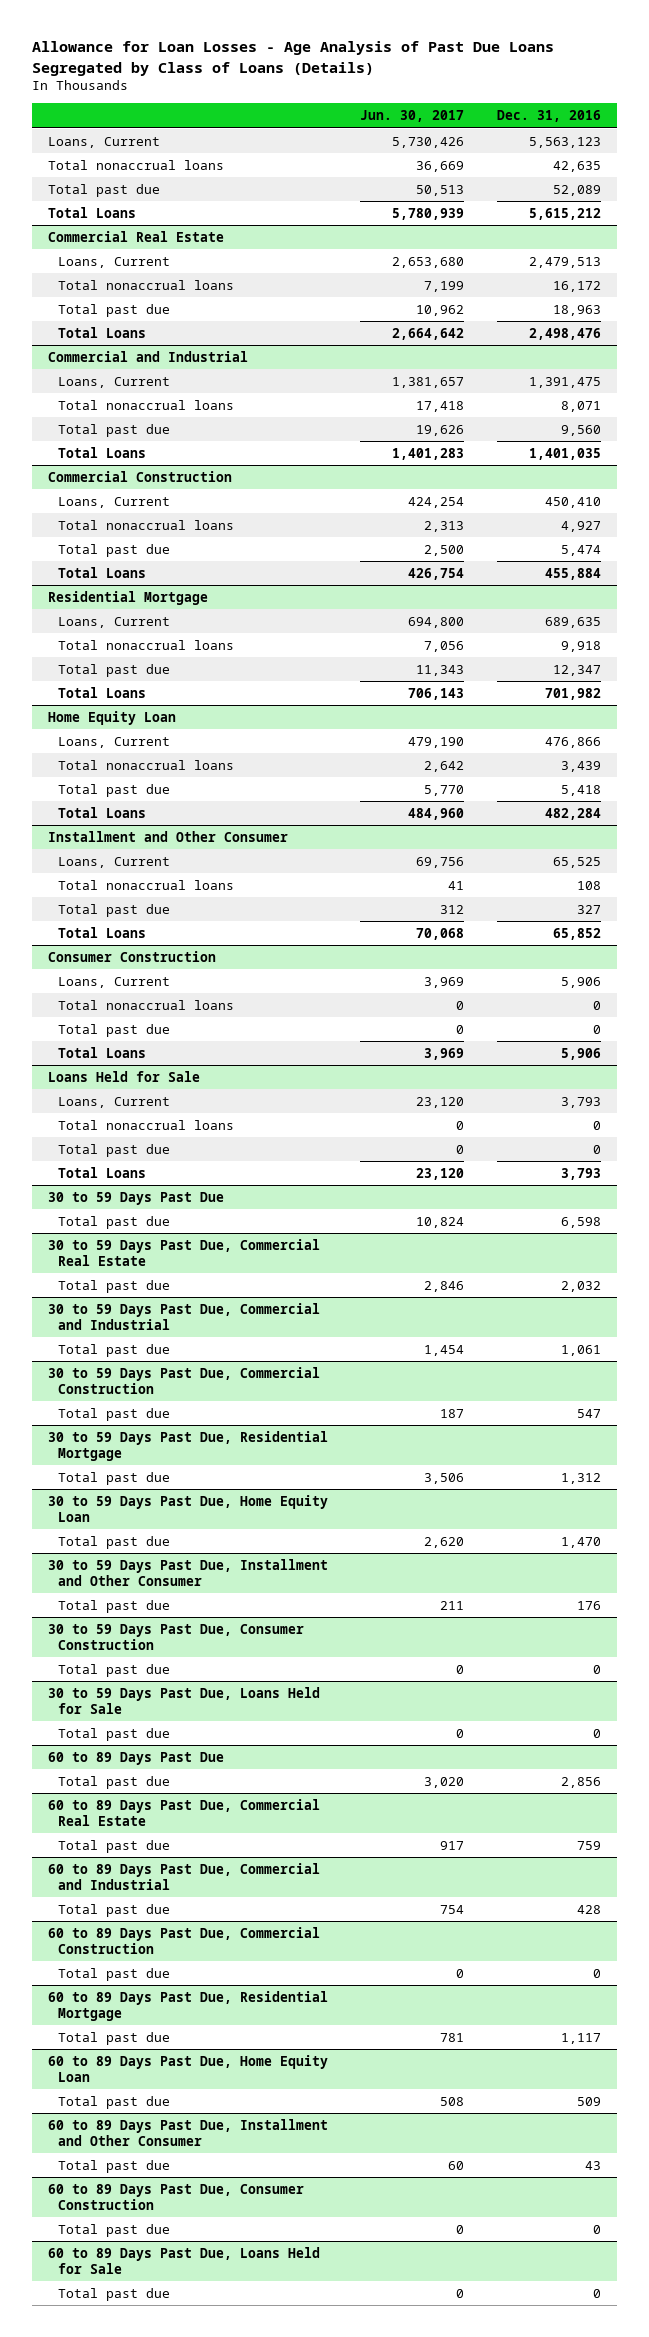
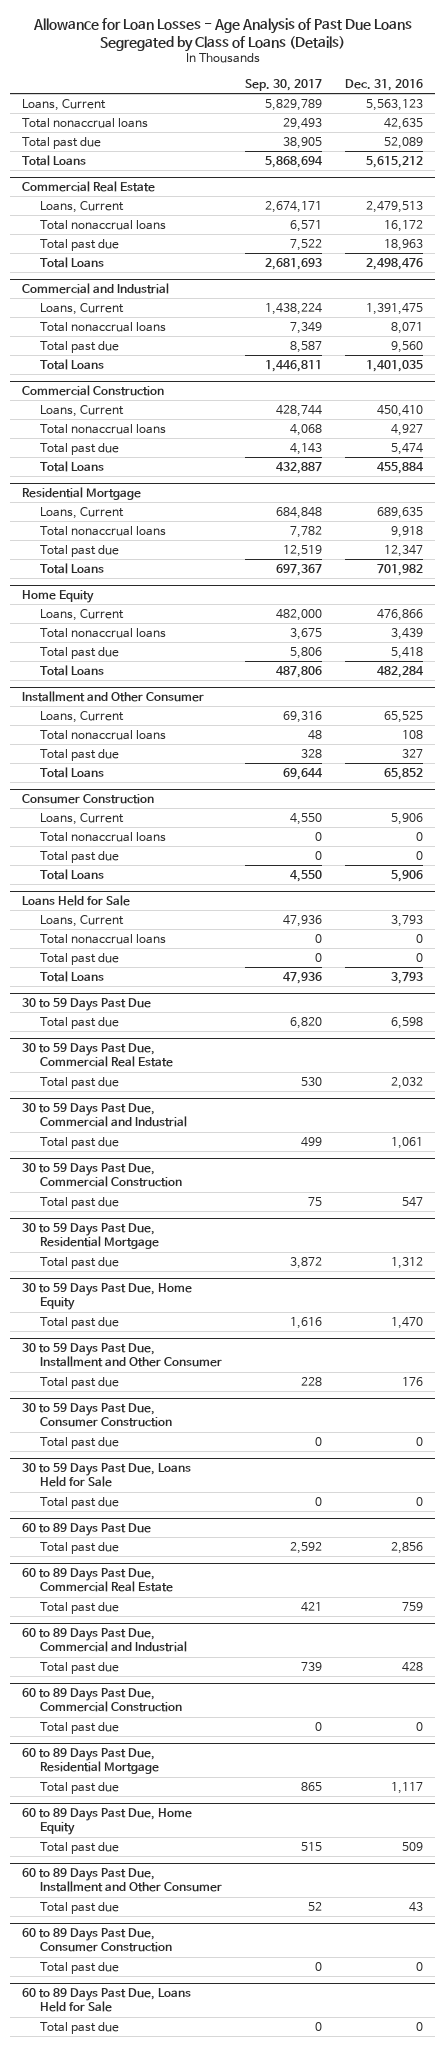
[360,110,465,123] Jun. 30, 2017 -> none
none -> [245,79,323,92] Sep. 30, 2017
[48,710,177,725] Home Equity Loan -> [21,589,94,603] Home Equity
[48,1494,329,1522] 30 to 59 Days Past Due, Home Equity Loan -> [21,1282,192,1311] 30 to 59 Days Past Due, Home Equity
[48,2054,329,2082] 60 to 89 Days Past Due, Home Equity Loan -> [21,1807,192,1836] 60 to 89 Days Past Due, Home Equity

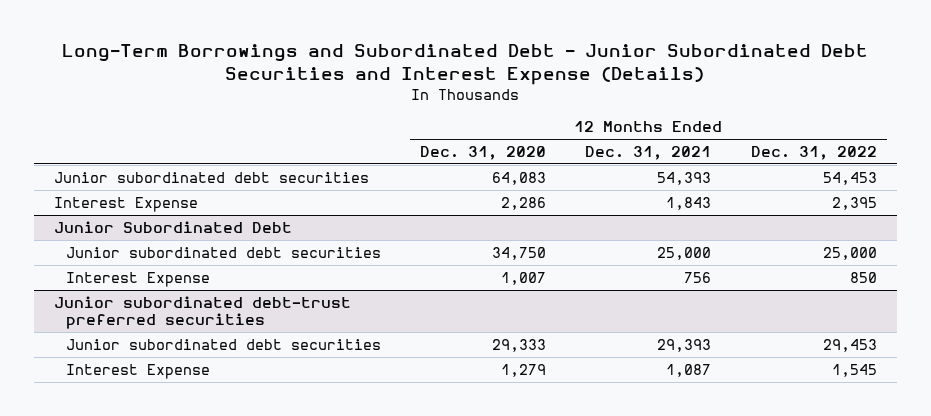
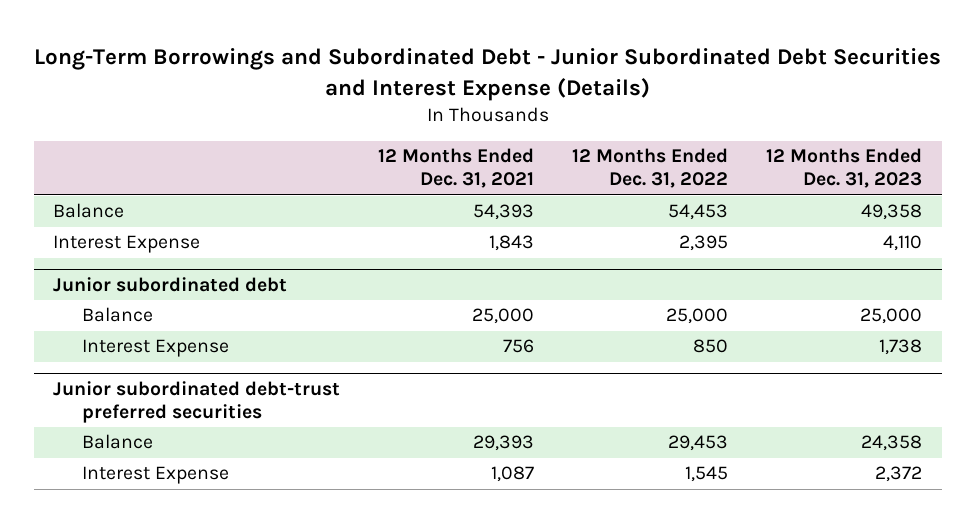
[420,146,547,161] Dec. 31, 2020 -> none
none -> [766,148,923,189] 12 Months Ended Dec. 31, 2023
[53,171,369,183] Junior subordinated debt securities -> [52,203,124,219] Balance
[53,220,292,233] Junior Subordinated Debt -> [52,277,287,293] Junior subordinated debt
[65,246,381,258] Junior subordinated debt securities -> [82,307,154,323] Balance
[65,338,381,350] Junior subordinated debt securities -> [82,434,154,450] Balance

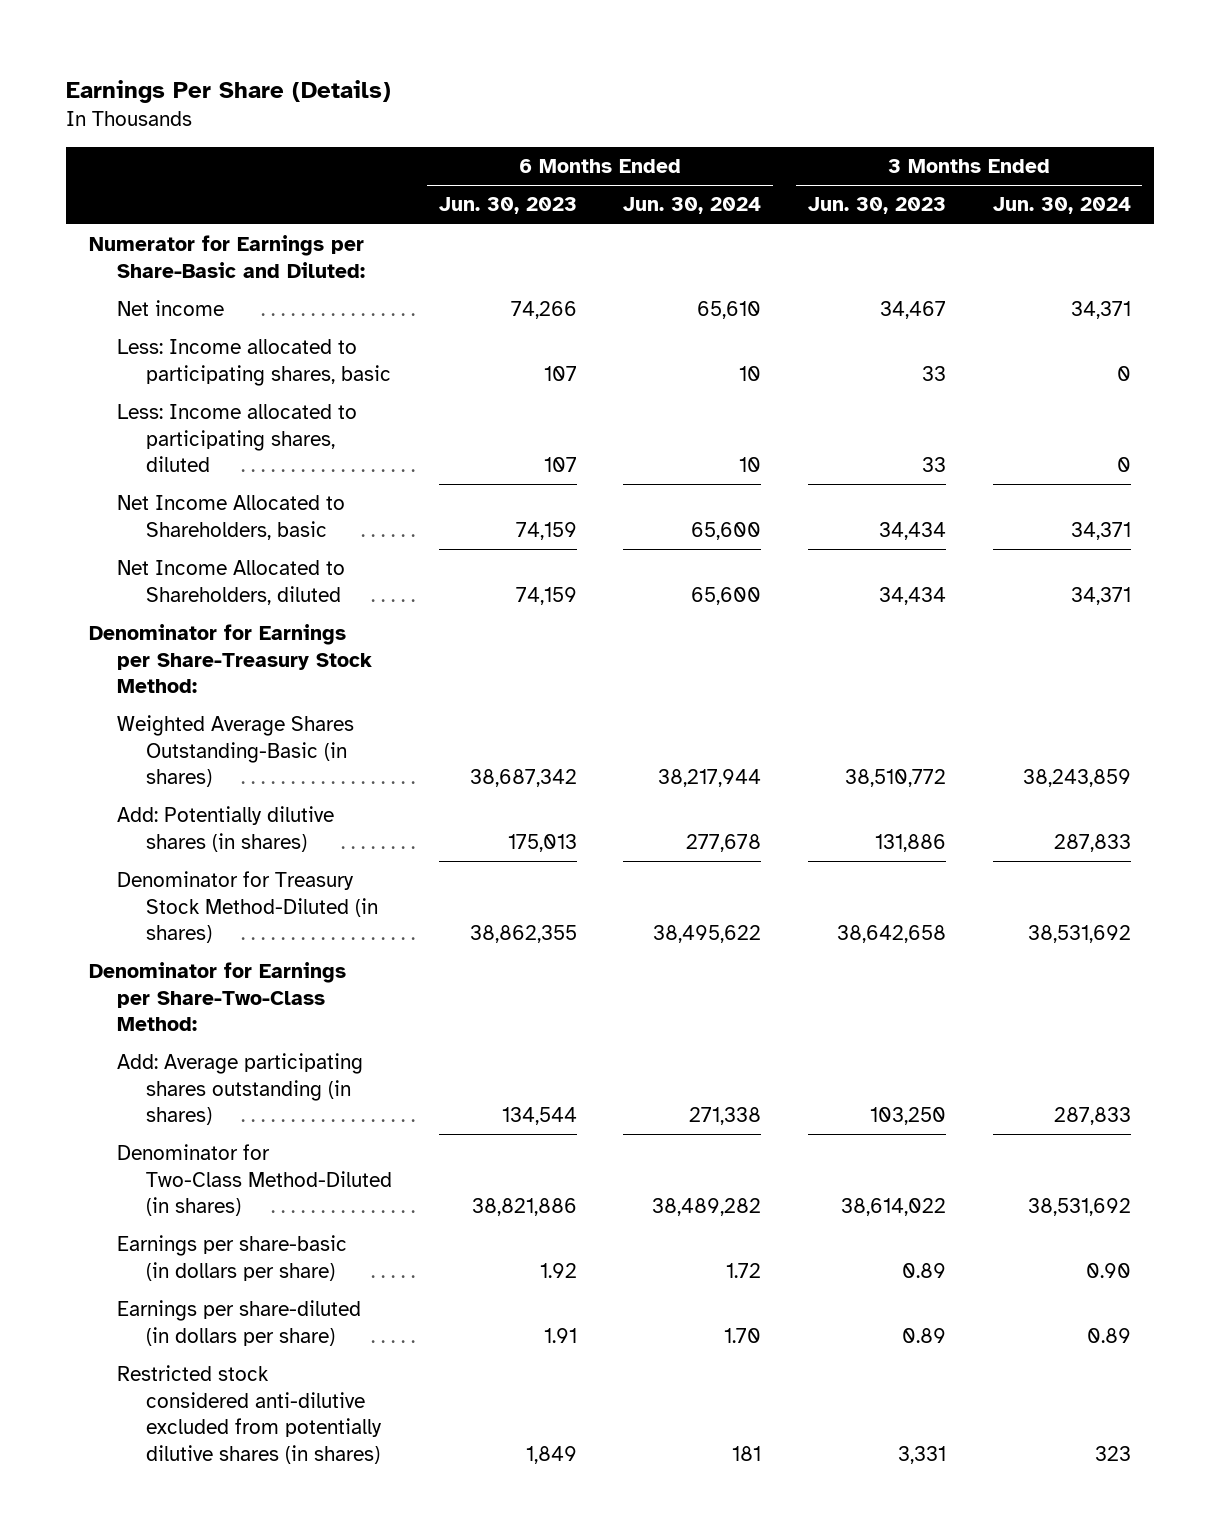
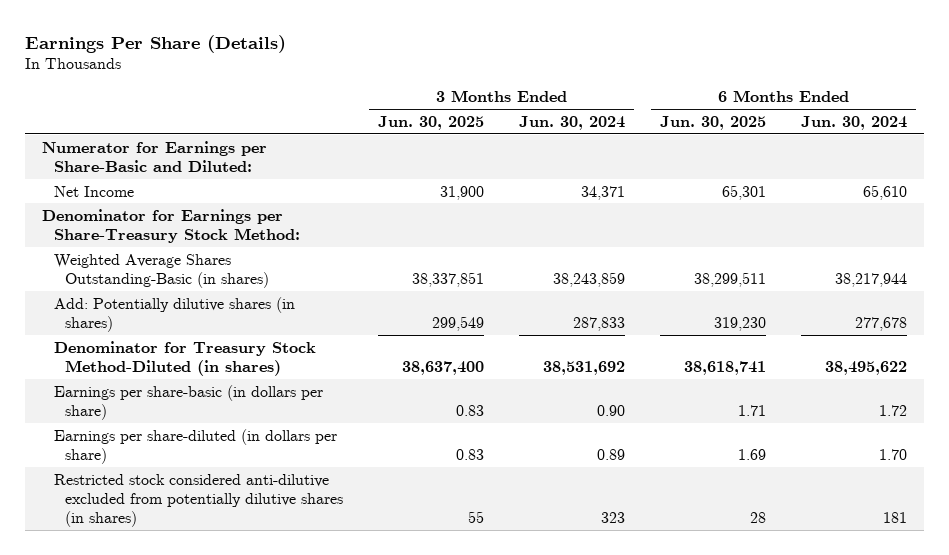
[438,197,577,215] Jun. 30, 2023 -> none
[808,197,947,215] Jun. 30, 2023 -> none
none -> [378,115,485,130] Jun. 30, 2025
none -> [660,115,767,130] Jun. 30, 2025
[117,339,392,386] Less: Income allocated to participating shares, basic -> none
[117,404,358,473] Less: Income allocated to participating shares, diluted -> none
[117,495,346,540] Net Income Allocated to Shareholders, basic -> none
[117,560,346,605] Net Income Allocated to Shareholders, diluted -> none
[117,300,225,317] Net income -> [53,185,134,197] Net Income
[88,962,346,1032] Denominator for Earnings per Share-Two-Class Method: -> none
[117,1053,364,1126] Add: Average participating shares outstanding (in shares) -> none
[117,1144,393,1217] Denominator for Two-Class Method-Diluted (in shares) -> none

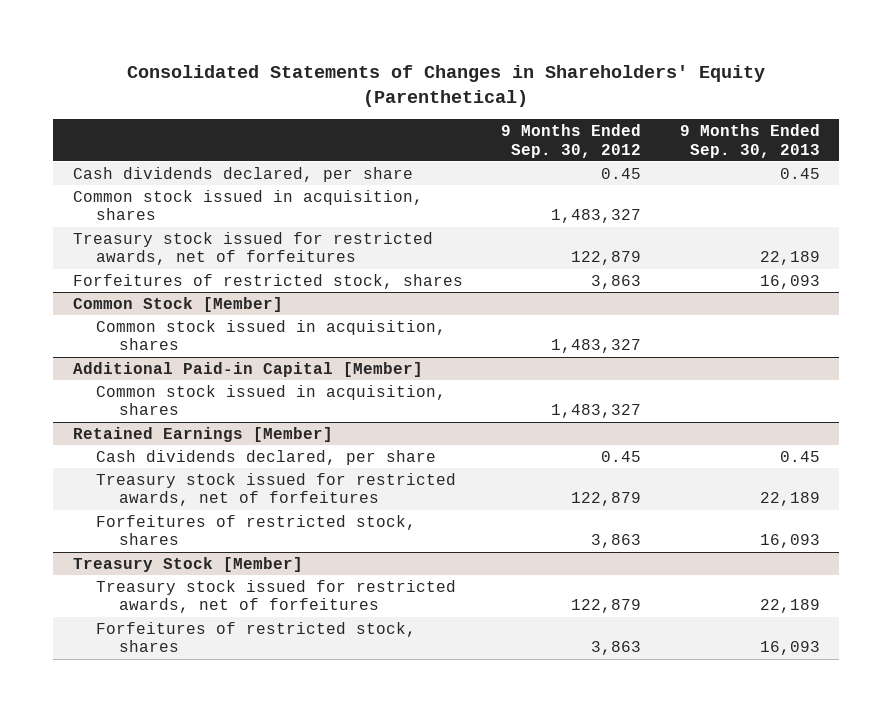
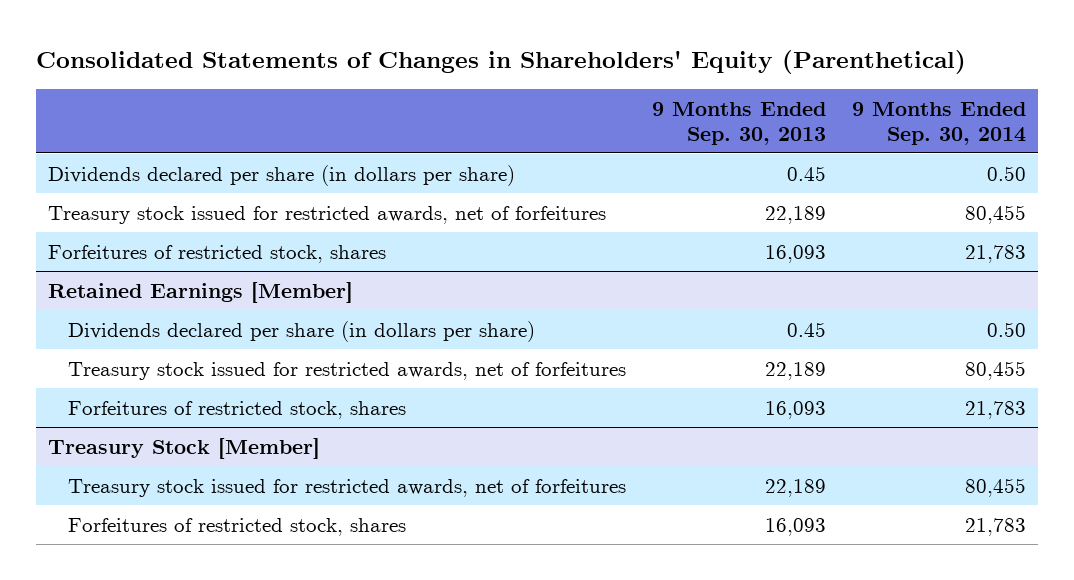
[501,124,642,158] 9 Months Ended Sep. 30, 2012 -> none
none -> [851,102,1026,145] 9 Months Ended Sep. 30, 2014
[72,189,423,221] Common stock issued in acquisition, shares -> none
[72,166,413,182] Cash dividends declared, per share -> [48,164,516,186] Dividends declared per share (in dollars per share)
[72,296,283,312] Common Stock [Member] -> none
[95,319,446,351] Common stock issued in acquisition, shares -> none
[72,361,423,377] Additional Paid-in Capital [Member] -> none
[95,384,446,416] Common stock issued in acquisition, shares -> none
[95,449,436,465] Cash dividends declared, per share -> [68,320,536,342] Dividends declared per share (in dollars per share)

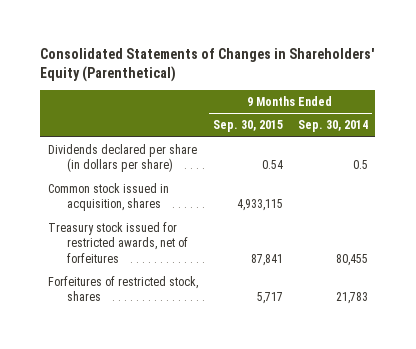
[652,102,827,145] 9 Months Ended Sep. 30, 2013 -> none
none -> [212,120,283,133] Sep. 30, 2015
[48,205,607,224] Treasury stock issued for restricted awards, net of forfeitures -> none
[48,244,387,263] Forfeitures of restricted stock, shares -> none
[48,281,354,303] Retained Earnings [Member] -> none
[68,320,536,342] Dividends declared per share (in dollars per share) -> none
[68,361,627,380] Treasury stock issued for restricted awards, net of forfeitures -> none
[68,400,407,419] Forfeitures of restricted stock, shares -> none
[48,437,321,459] Treasury Stock [Member] -> none
[986,165,1026,181] 0.50 -> [352,160,368,170] 0.5
none -> [47,183,169,212] Common stock issued in acquisition, shares

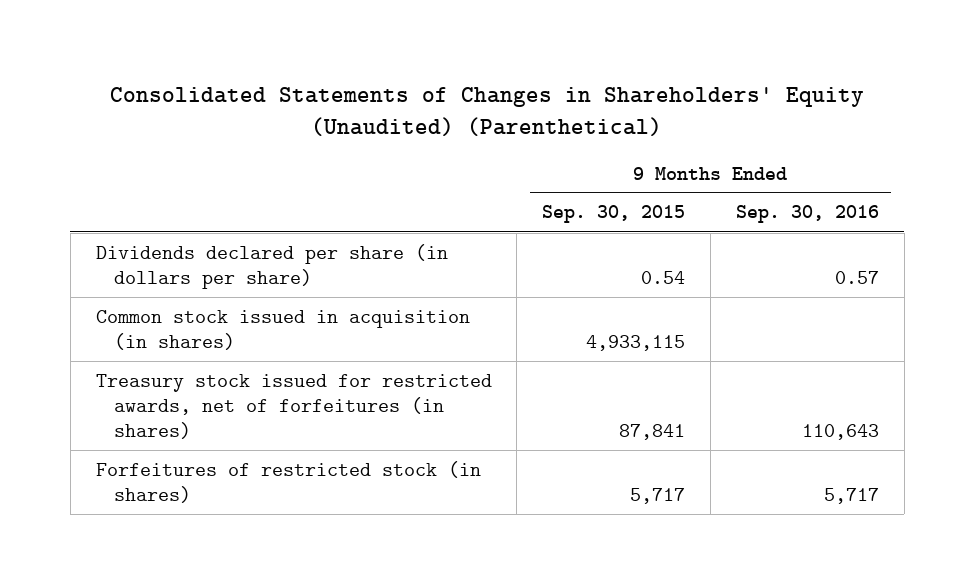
[40,47,375,82] Consolidated Statements of Changes in Shareholders' Equity (Parenthetical) -> [110,86,865,136] Consolidated Statements of Changes in Shareholders' Equity (Unaudited) (Parenthetical)
[297,120,368,133] Sep. 30, 2014 -> none
none -> [735,205,879,224] Sep. 30, 2016
[47,183,169,212] Common stock issued in acquisition, shares -> [95,309,470,350] Common stock issued in acquisition (in shares)
[47,222,188,263] Treasury stock issued for restricted awards, net of forfeitures -> [95,373,492,439] Treasury stock issued for restricted awards, net of forfeitures (in shares)
[47,276,198,302] Forfeitures of restricted stock, shares -> [95,460,481,503] Forfeitures of restricted stock (in shares)

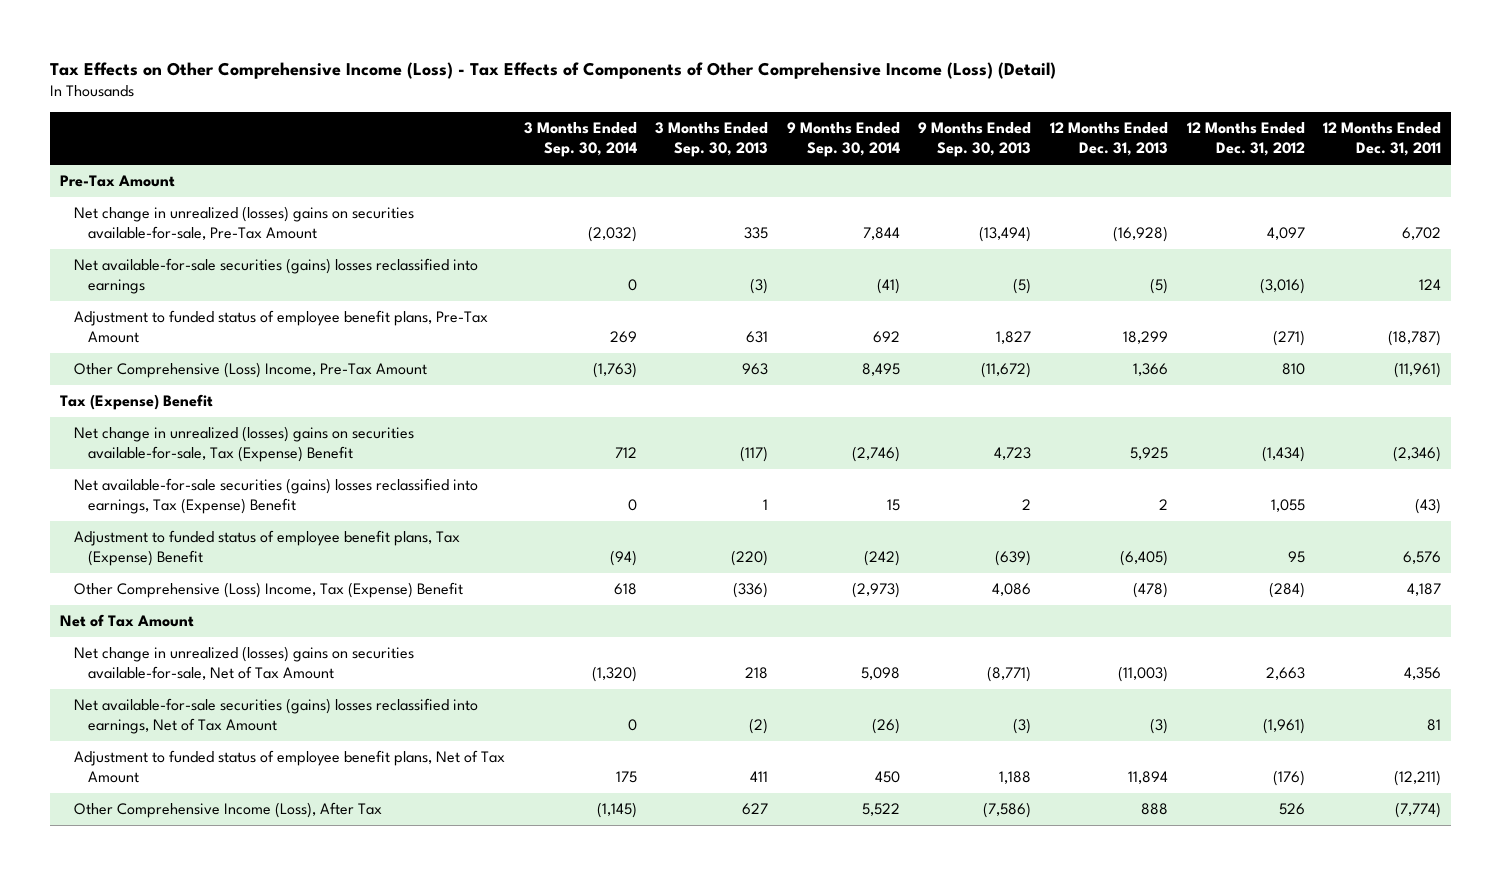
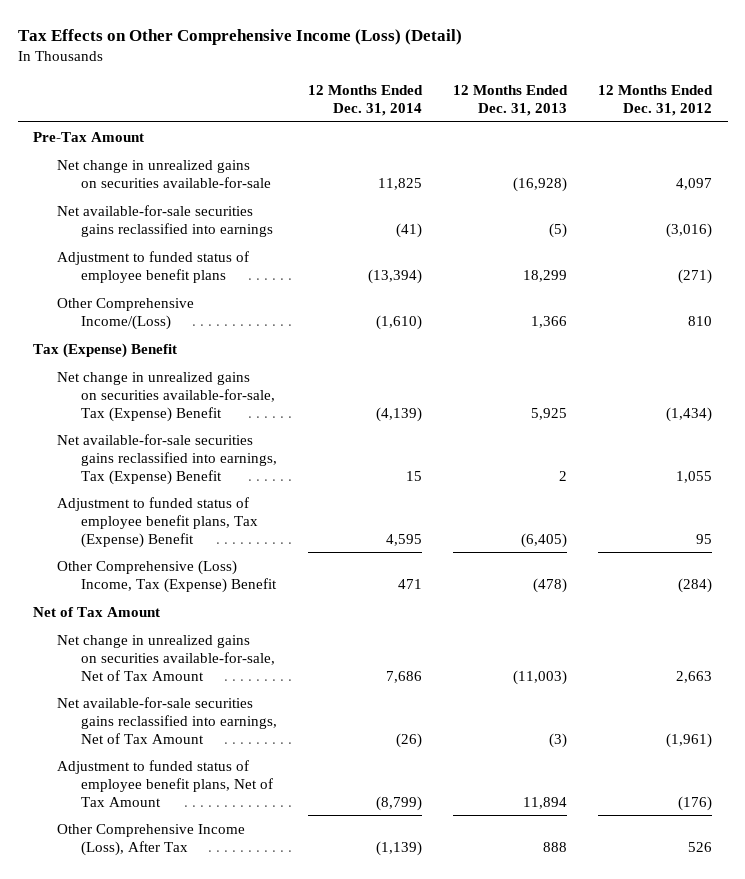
[50,61,1057,79] Tax Effects on Other Comprehensive Income (Loss) - Tax Effects of Components of Other Comprehensive Income (Loss) (Detail) -> [17,29,462,46] Tax Effects on Other Comprehensive Income (Loss) (Detail)
[523,122,637,158] 3 Months Ended Sep. 30, 2014 -> none
[655,122,769,158] 3 Months Ended Sep. 30, 2013 -> none
[786,122,900,158] 9 Months Ended Sep. 30, 2014 -> none
[918,122,1032,158] 9 Months Ended Sep. 30, 2013 -> none
[1323,122,1442,157] 12 Months Ended Dec. 31, 2011 -> none
none -> [307,84,423,116] 12 Months Ended Dec. 31, 2014
[73,206,414,241] Net change in unrealized (losses) gains on securities available-for-sale, Pre-Tax Amount -> [57,159,271,188] Net change in unrealized gains on securities available-for-sale
[73,258,478,295] Net available-for-sale securities (gains) losses reclassified into earnings -> [57,204,273,237] Net available-for-sale securities gains reclassified into earnings
[73,310,488,344] Adjustment to funded status of employee benefit plans, Pre-Tax Amount -> [57,250,250,283] Adjustment to funded status of employee benefit plans
[73,362,427,379] Other Comprehensive (Loss) Income, Pre-Tax Amount -> [57,297,195,330] Other Comprehensive Income/(Loss)
[73,426,414,463] Net change in unrealized (losses) gains on securities available-for-sale, Tax (Expense) Benefit -> [57,371,275,422] Net change in unrealized gains on securities available-for-sale, Tax (Expense) Benefit
[73,478,478,515] Net available-for-sale securities (gains) losses reclassified into earnings, Tax (Expense) Benefit -> [57,433,277,485] Net available-for-sale securities gains reclassified into earnings, Tax (Expense) Benefit
[73,646,414,681] Net change in unrealized (losses) gains on securities available-for-sale, Net of Tax Amount -> [57,634,275,681] Net change in unrealized gains on securities available-for-sale, Net of Tax Amount
[73,698,478,735] Net available-for-sale securities (gains) losses reclassified into earnings, Net of Tax Amount -> [57,696,277,744] Net available-for-sale securities gains reclassified into earnings, Net of Tax Amount

